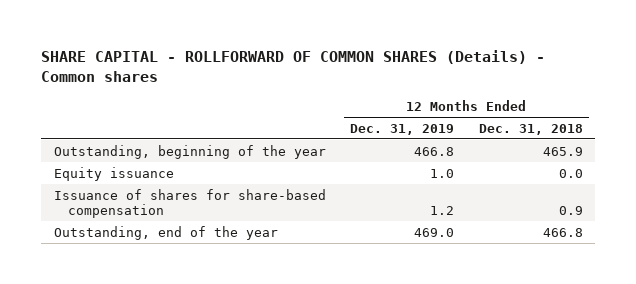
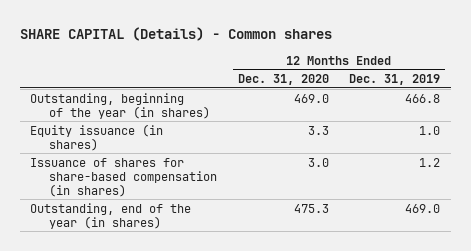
[41,49,546,83] SHARE CAPITAL - ROLLFORWARD OF COMMON SHARES (Details) - Common shares -> [20,27,333,42] SHARE CAPITAL (Details) - Common shares
[478,123,583,135] Dec. 31, 2018 -> none
none -> [237,73,329,85] Dec. 31, 2020
[53,144,326,159] Outstanding, beginning of the year -> [30,92,211,119] Outstanding, beginning of the year (in shares)
[53,166,174,181] Equity issuance -> [30,123,164,151] Equity issuance (in shares)
[53,188,326,218] Issuance of shares for share-based compensation -> [30,157,218,197] Issuance of shares for share-based compensation (in shares)
[53,225,278,240] Outstanding, end of the year -> [30,202,192,229] Outstanding, end of the year (in shares)

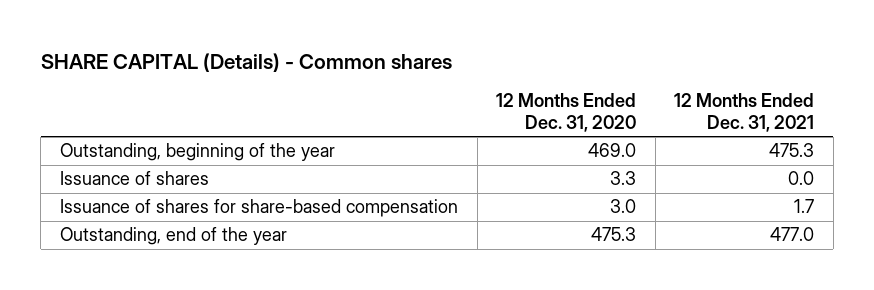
[349,73,441,85] Dec. 31, 2019 -> none
none -> [674,92,815,132] 12 Months Ended Dec. 31, 2021
[30,92,211,119] Outstanding, beginning of the year (in shares) -> [59,143,335,162] Outstanding, beginning of the year
[30,123,164,151] Equity issuance (in shares) -> [59,171,209,186] Issuance of shares
[30,157,218,197] Issuance of shares for share-based compensation (in shares) -> [59,199,458,218] Issuance of shares for share-based compensation
[30,202,192,229] Outstanding, end of the year (in shares) -> [59,227,287,246] Outstanding, end of the year

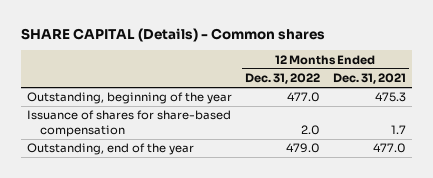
[496,92,637,132] 12 Months Ended Dec. 31, 2020 -> none
none -> [244,73,320,85] Dec. 31, 2022
[59,171,209,186] Issuance of shares -> none

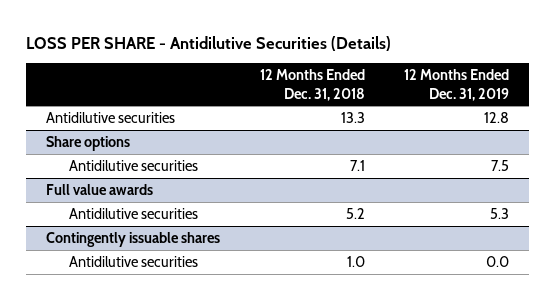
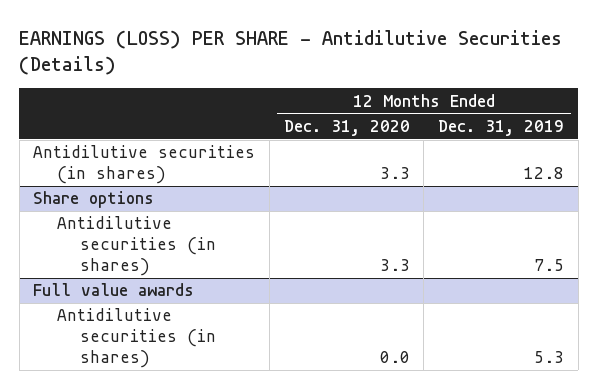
[26,35,392,51] LOSS PER SHARE - Antidilutive Securities (Details) -> [19,30,563,76] EARNINGS (LOSS) PER SHARE - Antidilutive Securities (Details)
[259,69,365,101] 12 Months Ended Dec. 31, 2018 -> none
none -> [283,120,410,137] Dec. 31, 2020
[46,111,176,123] Antidilutive securities -> [33,145,256,185] Antidilutive securities (in shares)
[68,159,198,171] Antidilutive securities -> [56,216,217,277] Antidilutive securities (in shares)
[46,231,221,247] Contingently issuable shares -> none
[68,255,198,267] Antidilutive securities -> none
[68,207,198,219] Antidilutive securities -> [56,308,217,369] Antidilutive securities (in shares)

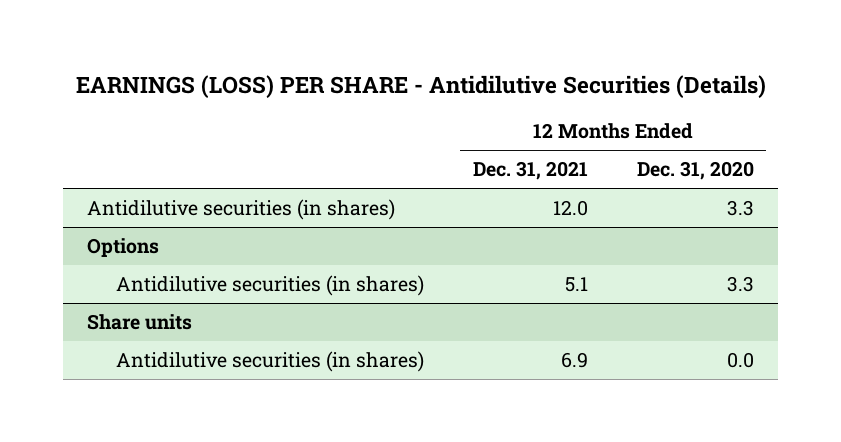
[438,120,565,137] Dec. 31, 2019 -> none
none -> [472,161,588,181] Dec. 31, 2021
[33,191,155,209] Share options -> [87,237,160,257] Options
[33,283,195,297] Full value awards -> [87,313,193,330] Share units

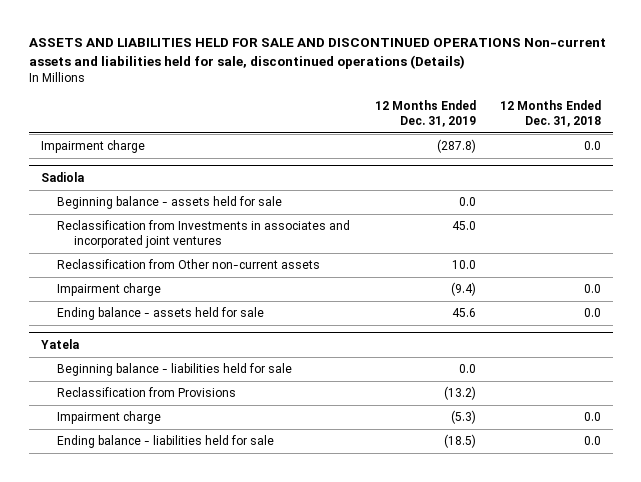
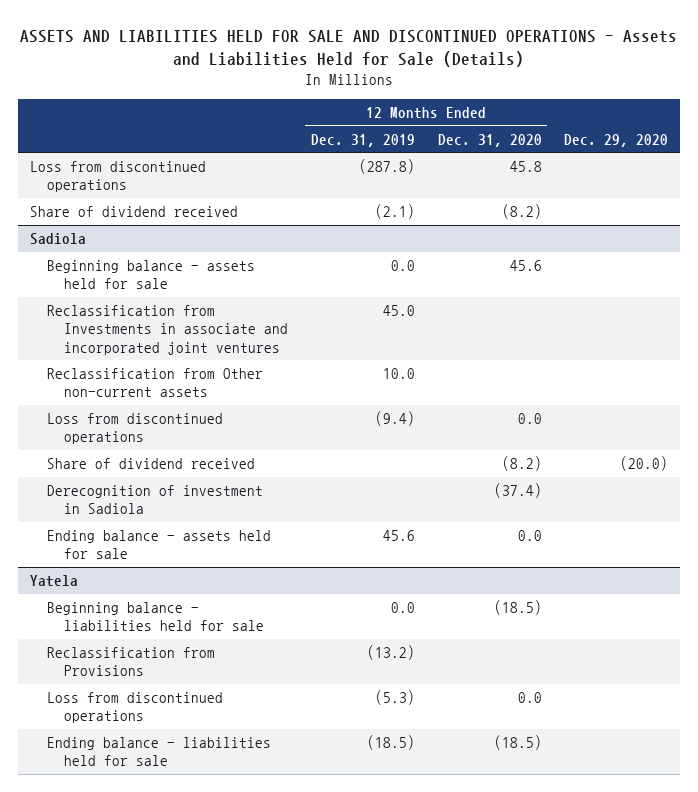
[28,38,606,69] ASSETS AND LIABILITIES HELD FOR SALE AND DISCONTINUED OPERATIONS Non-current assets and liabilities held for sale, discontinued operations (Details) -> [19,30,677,68] ASSETS AND LIABILITIES HELD FOR SALE AND DISCONTINUED OPERATIONS - Assets and Liabilities Held for Sale (Details)
[499,99,601,127] 12 Months Ended Dec. 31, 2018 -> none
none -> [437,133,542,147] Dec. 31, 2020
none -> [564,133,669,147] Dec. 29, 2020
[40,140,145,154] Impairment charge -> [29,161,206,193] Loss from discontinued operations
none -> [29,206,238,218] Share of dividend received
[57,220,351,249] Reclassification from Investments in associates and incorporated joint ventures -> [46,305,289,355] Reclassification from Investments in associate and incorporated joint ventures
[57,283,162,297] Impairment charge -> [46,413,223,445] Loss from discontinued operations
none -> [46,458,255,470] Share of dividend received
none -> [46,485,263,515] Derecognition of investment in Sadiola
[57,411,162,425] Impairment charge -> [46,692,223,724] Loss from discontinued operations

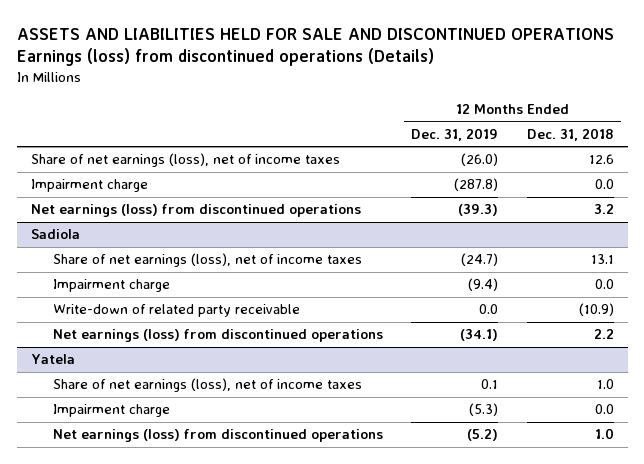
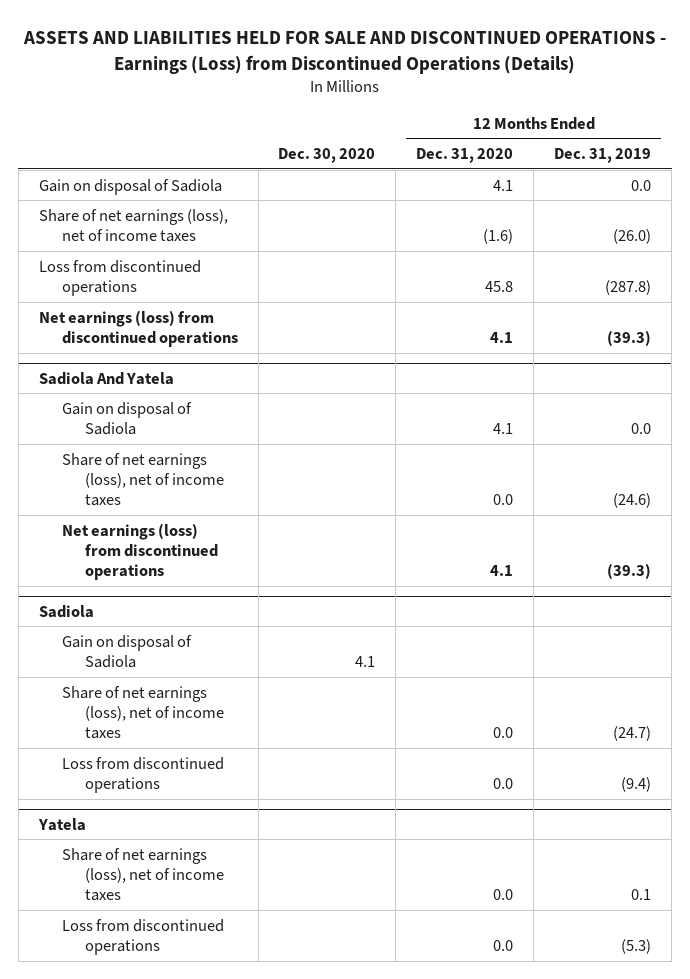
[16,27,614,67] ASSETS AND LIABILITIES HELD FOR SALE AND DISCONTINUED OPERATIONS Earnings (loss) from discontinued operations (Details) -> [22,30,666,74] ASSETS AND LIABILITIES HELD FOR SALE AND DISCONTINUED OPERATIONS - Earnings (Loss) from Discontinued Operations (Details)
[526,127,614,141] Dec. 31, 2018 -> none
none -> [278,148,376,164] Dec. 30, 2020
none -> [416,148,514,164] Dec. 31, 2020
none -> [38,178,222,195] Gain on disposal of Sadiola
[30,179,148,193] Impairment charge -> [38,259,201,296] Loss from discontinued operations
none -> [38,371,174,385] Sadiola And Yatela
none -> [61,401,192,435] Gain on disposal of Sadiola
none -> [61,452,224,507] Share of net earnings (loss), net of income taxes
none -> [61,522,218,581] Net earnings (loss) from discontinued operations
none -> [61,634,192,668] Gain on disposal of Sadiola
[53,304,301,318] Write-down of related party receivable -> none
[53,329,384,343] Net earnings (loss) from discontinued operations -> none
[53,279,171,293] Impairment charge -> [61,756,224,793] Loss from discontinued operations
[53,429,384,443] Net earnings (loss) from discontinued operations -> none
[53,404,171,418] Impairment charge -> [61,918,224,955] Loss from discontinued operations

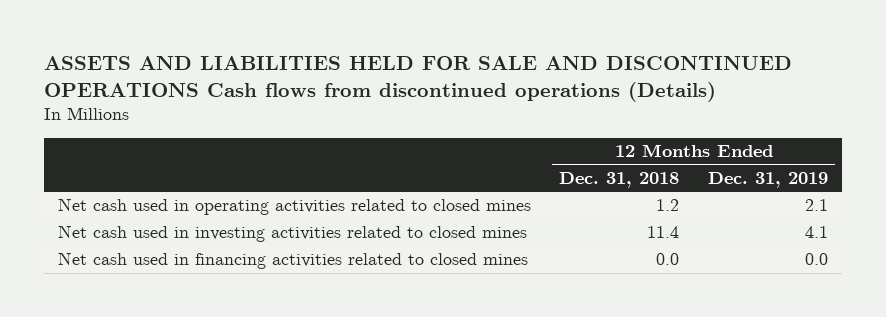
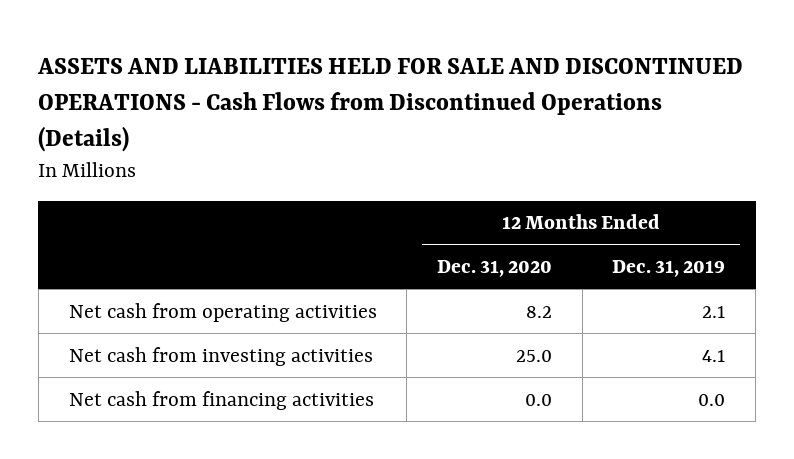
[43,56,792,103] ASSETS AND LIABILITIES HELD FOR SALE AND DISCONTINUED OPERATIONS Cash flows from discontinued operations (Details) -> [37,58,744,153] ASSETS AND LIABILITIES HELD FOR SALE AND DISCONTINUED OPERATIONS - Cash Flows from Discontinued Operations (Details)
[559,171,680,188] Dec. 31, 2018 -> none
none -> [436,260,552,278] Dec. 31, 2020
[57,198,531,216] Net cash used in operating activities related to closed mines -> [68,302,377,322] Net cash from operating activities
[57,225,527,243] Net cash used in investing activities related to closed mines -> [68,346,373,366] Net cash from investing activities
[57,252,528,270] Net cash used in financing activities related to closed mines -> [68,390,374,410] Net cash from financing activities

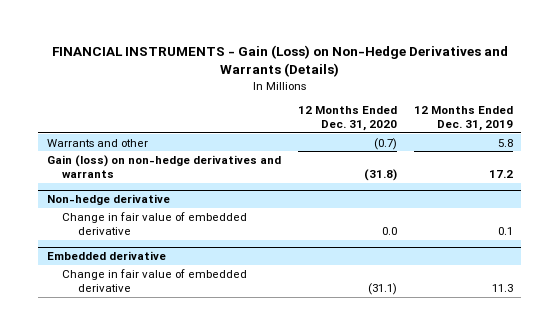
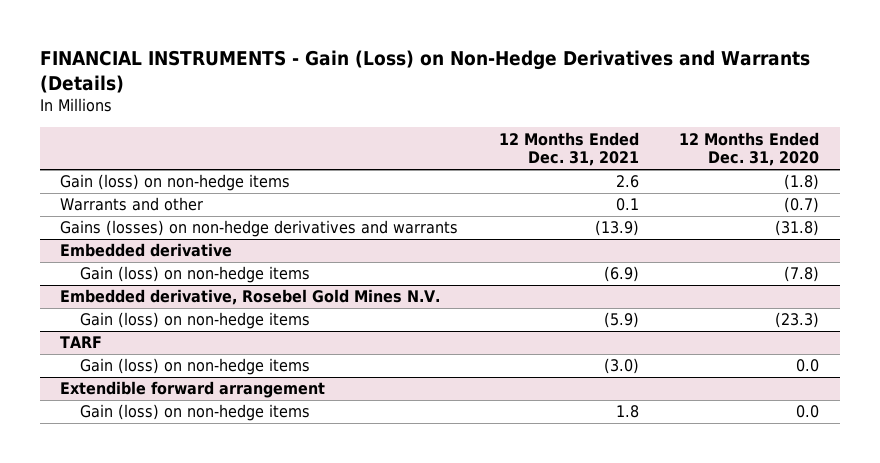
[413,105,513,132] 12 Months Ended Dec. 31, 2019 -> none
none -> [498,131,639,167] 12 Months Ended Dec. 31, 2021
none -> [60,174,291,192] Gain (loss) on non-hedge items
[46,193,170,205] Non-hedge derivative -> none
[62,211,248,236] Change in fair value of embedded derivative -> none
[46,154,281,179] Gain (loss) on non-hedge derivatives and warrants -> [60,220,459,238] Gains (losses) on non-hedge derivatives and warrants
[62,268,248,293] Change in fair value of embedded derivative -> none
none -> [79,266,310,284] Gain (loss) on non-hedge items
none -> [60,289,441,306] Embedded derivative, Rosebel Gold Mines N.V.
none -> [79,312,310,330] Gain (loss) on non-hedge items
none -> [60,336,103,349] TARF
none -> [79,358,310,376] Gain (loss) on non-hedge items
none -> [60,381,326,399] Extendible forward arrangement
none -> [79,404,310,422] Gain (loss) on non-hedge items

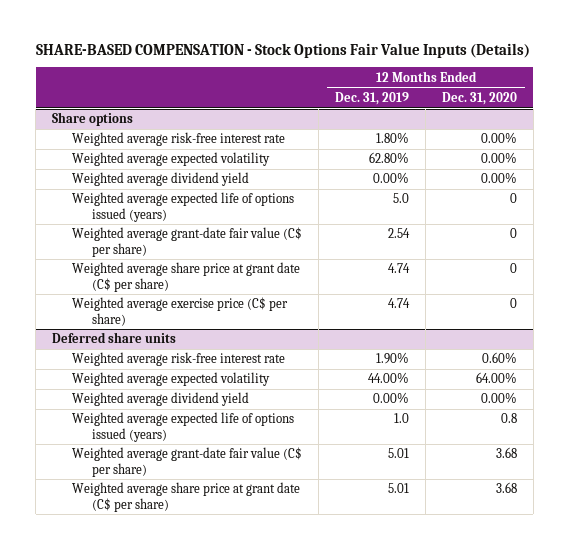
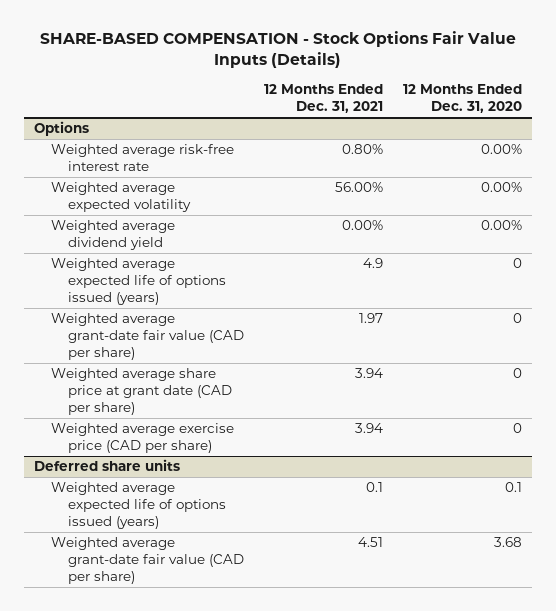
[334,91,409,105] Dec. 31, 2019 -> none
none -> [263,84,383,114] 12 Months Ended Dec. 31, 2021
[52,112,134,127] Share options -> [33,121,89,137] Options
[71,227,302,257] Weighted average grant-date fair value (C$ per share) -> [50,313,244,361] Weighted average grant-date fair value (CAD per share)
[71,262,300,292] Weighted average share price at grant date (C$ per share) -> [50,368,232,416] Weighted average share price at grant date (CAD per share)
[71,297,288,326] Weighted average exercise price (C$ per share) -> [50,423,234,454] Weighted average exercise price (CAD per share)
[71,352,285,367] Weighted average risk-free interest rate -> none
[71,372,270,387] Weighted average expected volatility -> none
[71,392,249,407] Weighted average dividend yield -> none
[71,482,300,512] Weighted average share price at grant date (C$ per share) -> none
[500,413,517,424] 0.8 -> [505,482,523,493] 0.1
[71,447,302,477] Weighted average grant-date fair value (C$ per share) -> [50,537,244,585] Weighted average grant-date fair value (CAD per share)

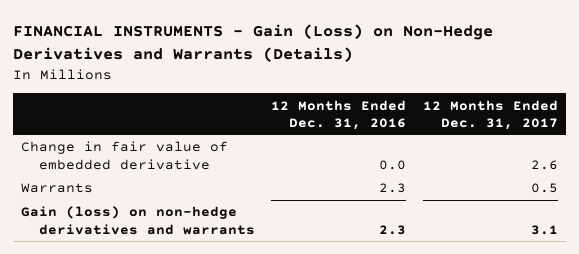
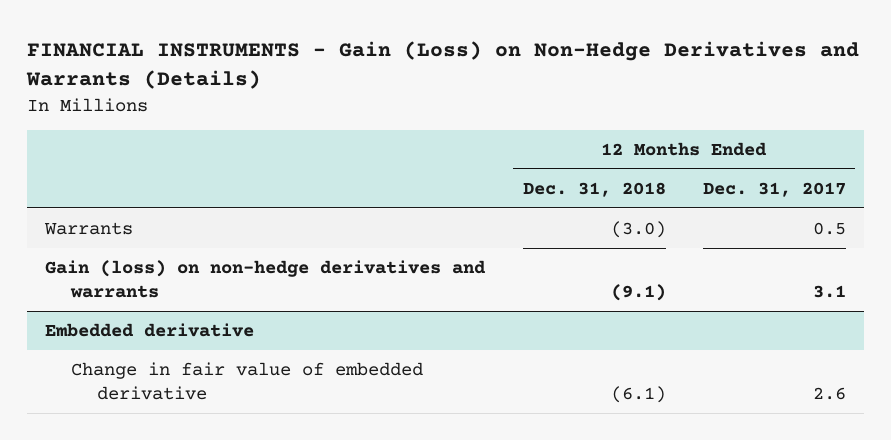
[271,99,407,130] 12 Months Ended Dec. 31, 2016 -> none
none -> [522,181,666,197] Dec. 31, 2018
[21,141,229,170] Change in fair value of embedded derivative -> none
none -> [45,322,255,337] Embedded derivative
none -> [70,361,423,400] Change in fair value of embedded derivative

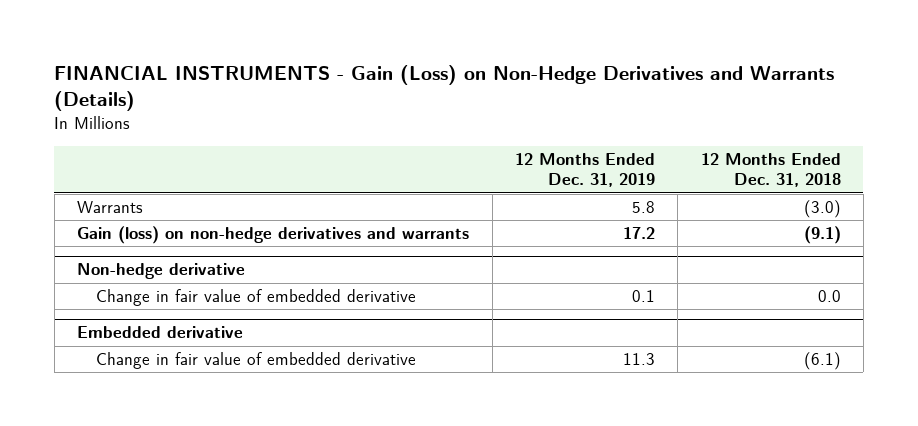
[702,181,846,197] Dec. 31, 2017 -> none
none -> [514,152,655,188] 12 Months Ended Dec. 31, 2019
none -> [77,263,246,280] Non-hedge derivative
none -> [96,288,417,306] Change in fair value of embedded derivative

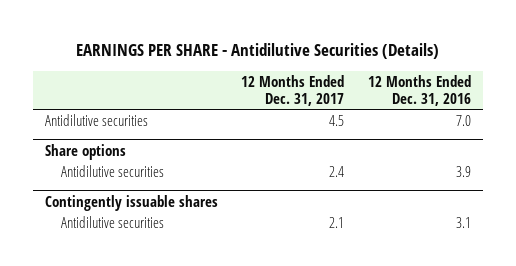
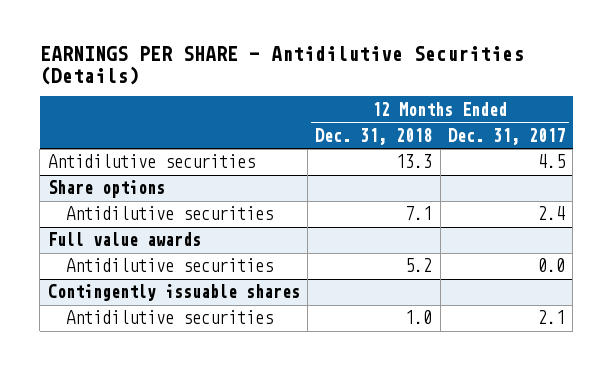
[368,74,472,107] 12 Months Ended Dec. 31, 2016 -> none
none -> [315,127,433,145] Dec. 31, 2018
none -> [47,232,201,247] Full value awards
none -> [66,258,274,273] Antidilutive securities

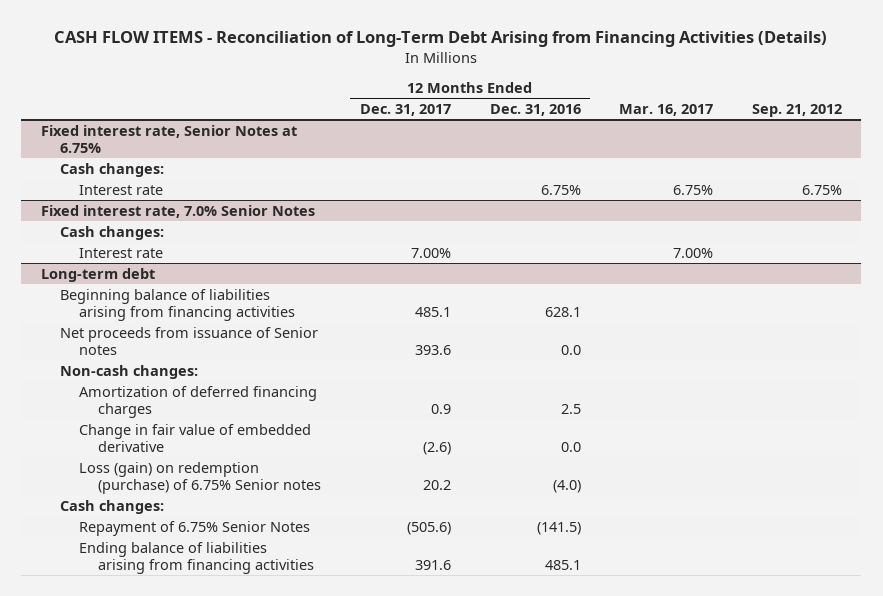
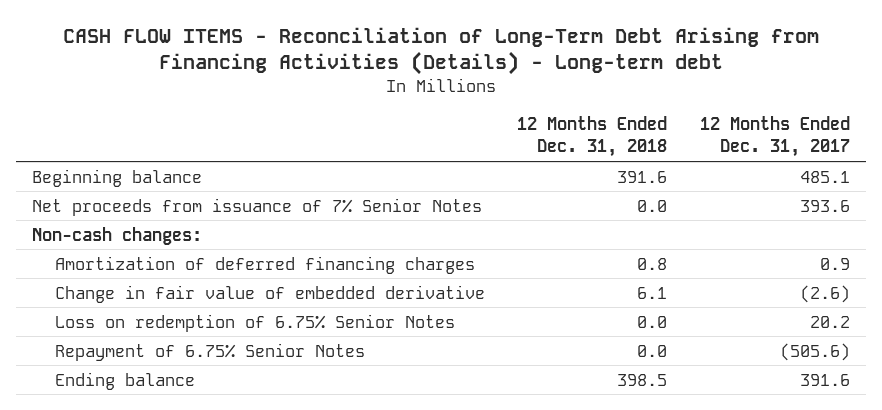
[54,31,828,48] CASH FLOW ITEMS - Reconciliation of Long-Term Debt Arising from Financing Activities (Details) -> [62,26,819,76] CASH FLOW ITEMS - Reconciliation of Long-Term Debt Arising from Financing Activities (Details) - Long-term debt
[489,103,581,116] Dec. 31, 2016 -> none
[619,103,714,116] Mar. 16, 2017 -> none
[752,103,843,117] Sep. 21, 2012 -> none
none -> [517,116,668,158] 12 Months Ended Dec. 31, 2018
[40,124,297,154] Fixed interest rate, Senior Notes at 6.75% -> none
[59,162,164,177] Cash changes: -> none
[79,184,164,195] Interest rate -> none
[40,204,315,218] Fixed interest rate, 7.0% Senior Notes -> none
[59,225,164,240] Cash changes: -> none
[79,247,164,258] Interest rate -> none
[40,267,155,282] Long-term debt -> none
[59,288,296,322] Beginning balance of liabilities arising from financing activities -> [32,168,203,187] Beginning balance
[59,326,318,356] Net proceeds from issuance of Senior notes -> [32,197,483,216] Net proceeds from issuance of 7% Senior Notes
[59,499,164,514] Cash changes: -> none
[79,461,322,495] Loss (gain) on redemption (purchase) of 6.75% Senior notes -> [54,313,455,332] Loss on redemption of 6.75% Senior Notes
[79,541,315,575] Ending balance of liabilities arising from financing activities -> [54,371,195,390] Ending balance

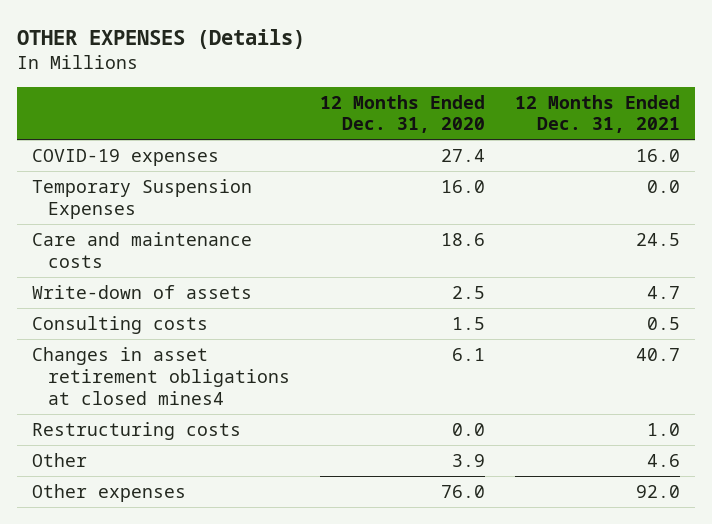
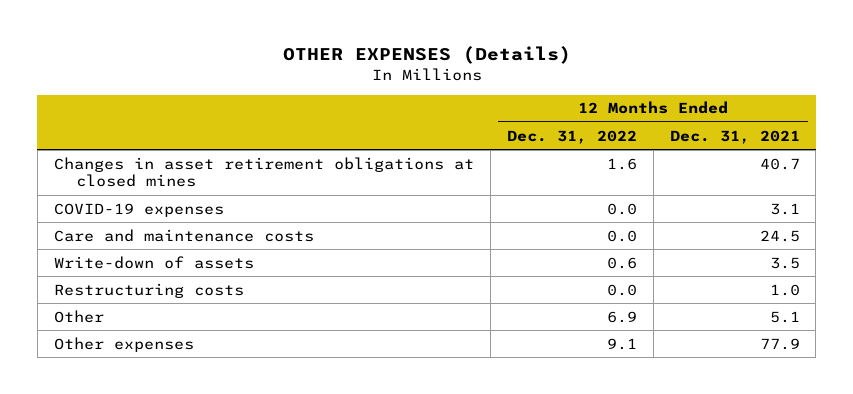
[320,94,486,134] 12 Months Ended Dec. 31, 2020 -> none
none -> [506,129,637,144] Dec. 31, 2022
[32,178,253,219] Temporary Suspension Expenses -> none
none -> [53,156,474,188] Changes in asset retirement obligations at closed mines
[635,148,680,162] 16.0 -> [769,202,800,215] 3.1
[32,315,209,334] Consulting costs -> none
[32,346,291,405] Changes in asset retirement obligations at closed mines4 -> none
[646,285,680,299] 4.7 -> [769,256,800,269] 3.5
[646,453,680,467] 4.6 -> [769,310,800,323] 5.1
[635,484,680,498] 92.0 -> [759,337,800,350] 77.9

